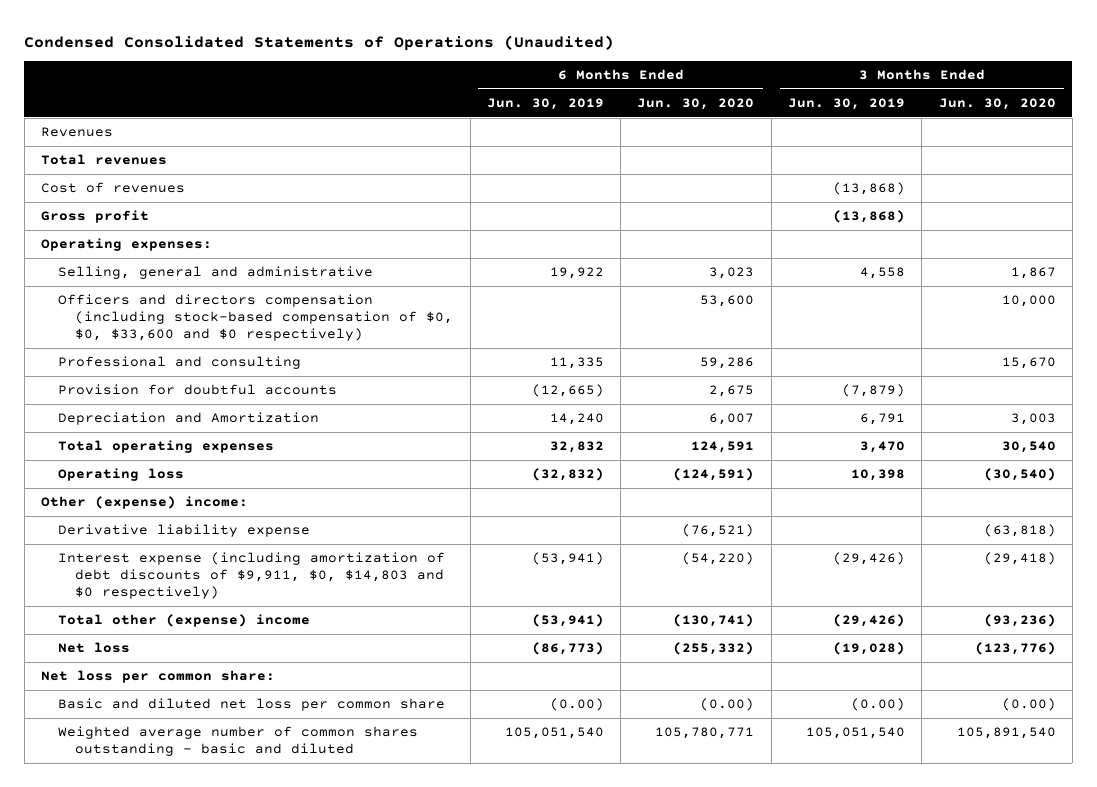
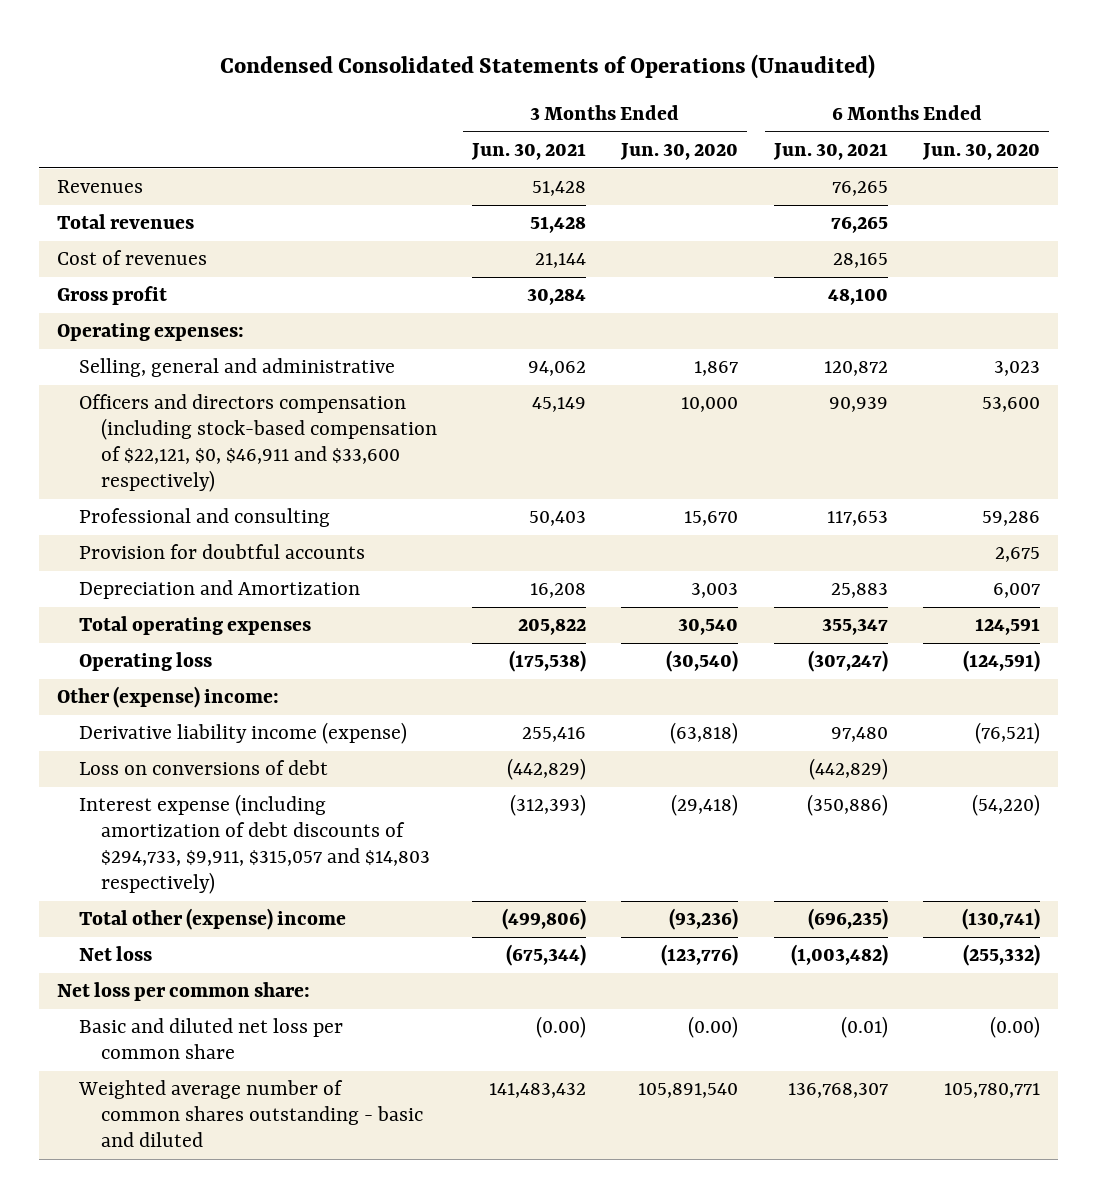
[486,97,604,110] Jun. 30, 2019 -> none
[788,97,906,110] Jun. 30, 2019 -> none
none -> [470,142,586,160] Jun. 30, 2021
none -> [772,142,888,160] Jun. 30, 2021
[58,294,454,342] Officers and directors compensation (including stock-based compensation of $0, $0, $33,600 and $0 respectively) -> [78,394,437,493] Officers and directors compensation (including stock-based compensation of $22,121, $0, $46,911 and $33,600 respectively)
[58,524,311,538] Derivative liability expense -> [78,722,407,745] Derivative liability income (expense)
none -> [78,760,328,776] Loss on conversions of debt
[58,552,446,600] Interest expense (including amortization of debt discounts of $9,911, $0, $14,803 and $0 respectively) -> [78,794,430,895] Interest expense (including amortization of debt discounts of $294,733, $9,911, $315,057 and $14,803 respectively)

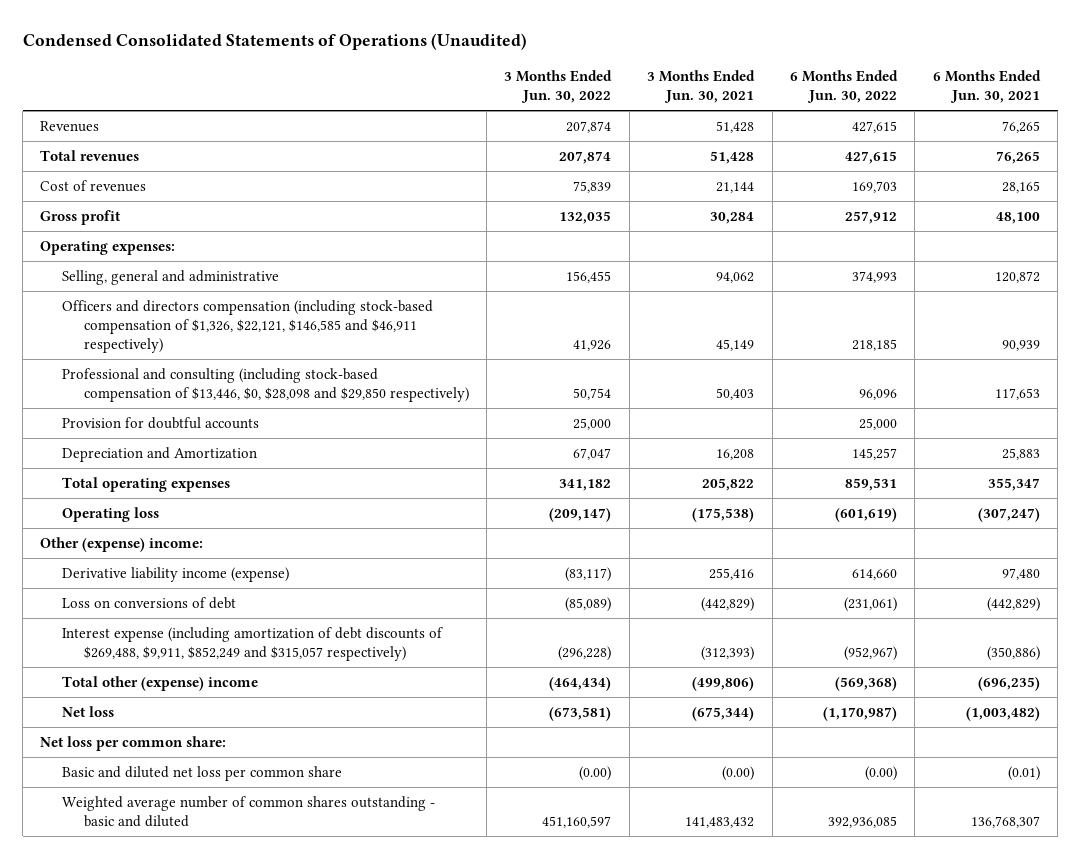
[620,142,739,160] Jun. 30, 2020 -> none
[922,142,1041,160] Jun. 30, 2020 -> none
none -> [504,70,613,104] 3 Months Ended Jun. 30, 2022
none -> [789,70,898,104] 6 Months Ended Jun. 30, 2022
[78,394,437,493] Officers and directors compensation (including stock-based compensation of $22,121, $0, $46,911 and $33,600 respectively) -> [62,299,434,353] Officers and directors compensation (including stock-based compensation of $1,326, $22,121, $146,585 and $46,911 respectively)
[78,508,330,528] Professional and consulting -> [62,367,469,402] Professional and consulting (including stock-based compensation of $13,446, $0, $28,098 and $29,850 respectively)
[78,794,430,895] Interest expense (including amortization of debt discounts of $294,733, $9,911, $315,057 and $14,803 respectively) -> [62,626,444,661] Interest expense (including amortization of debt discounts of $269,488, $9,911, $852,249 and $315,057 respectively)

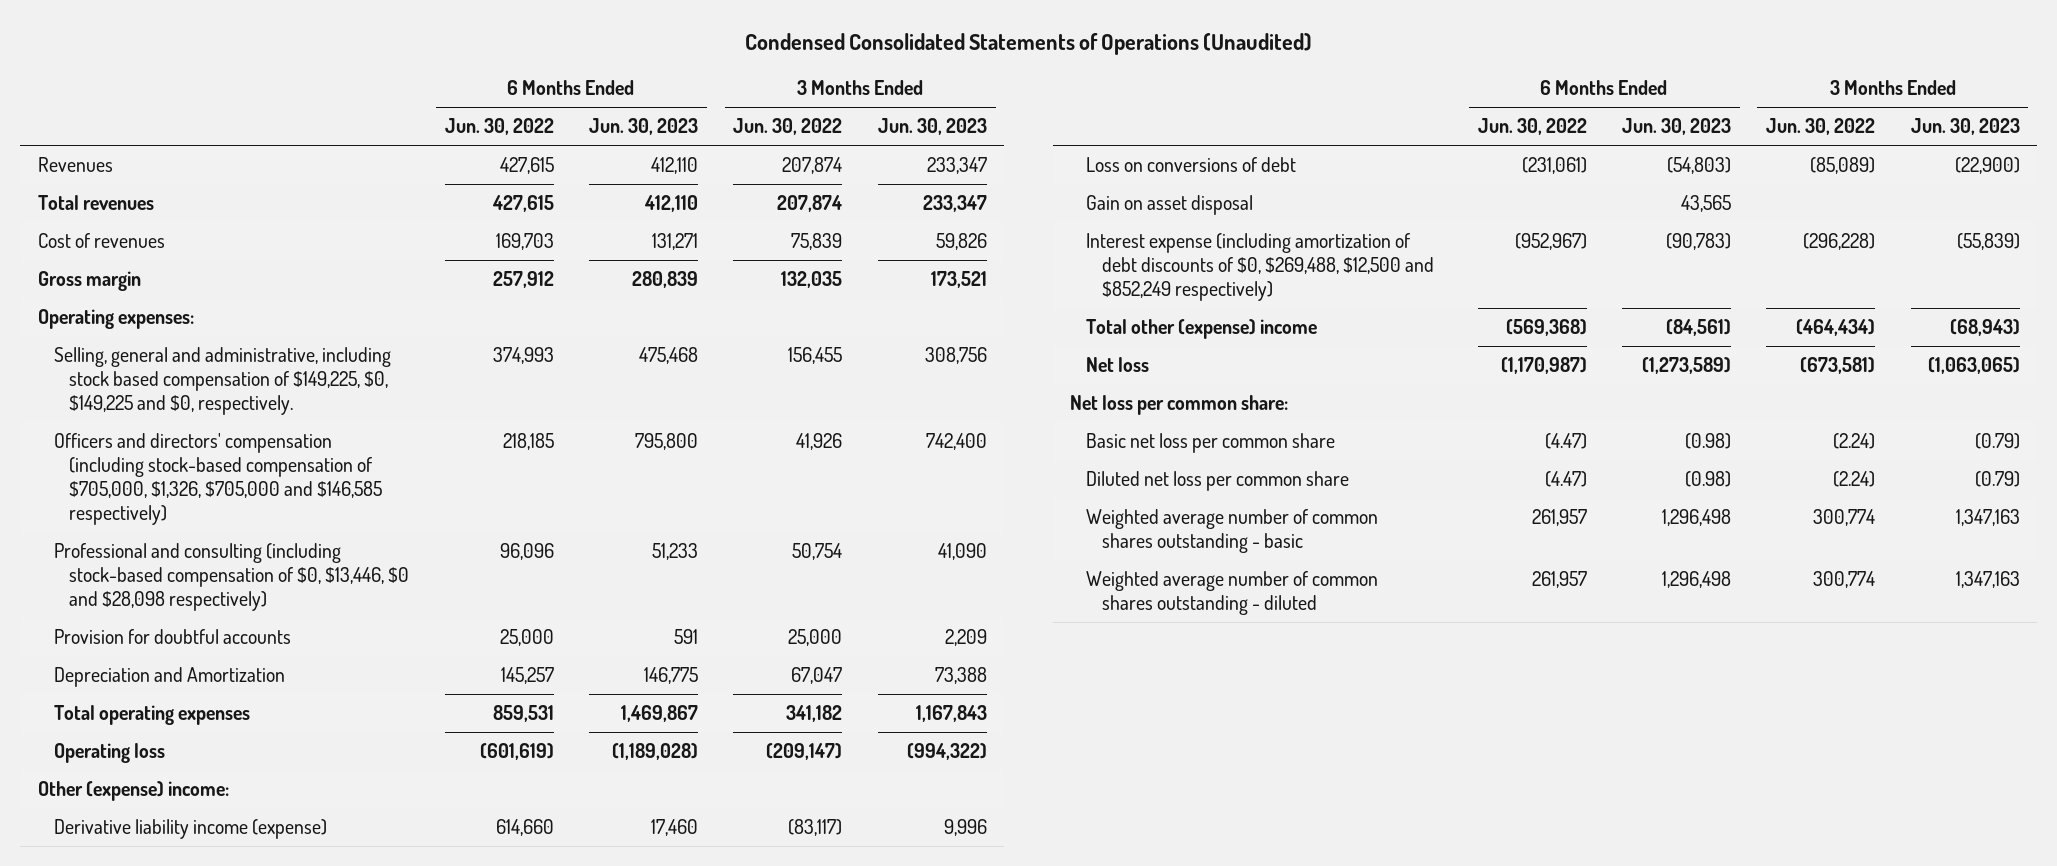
[647,70,756,104] 3 Months Ended Jun. 30, 2021 -> none
[932,70,1041,104] 6 Months Ended Jun. 30, 2021 -> none
none -> [589,118,699,136] Jun. 30, 2023
none -> [877,118,987,136] Jun. 30, 2023
[40,209,122,225] Gross profit -> [37,271,141,292] Gross margin
[62,269,280,285] Selling, general and administrative -> [53,347,391,416] Selling, general and administrative, including stock based compensation of $149,225, $0, $149,225 and $0, respectively.
[62,299,434,353] Officers and directors compensation (including stock-based compensation of $1,326, $22,121, $146,585 and $46,911 respectively) -> [53,433,383,526] Officers and directors' compensation (including stock-based compensation of $705,000, $1,326, $705,000 and $146,585 respectively)
[62,367,469,402] Professional and consulting (including stock-based compensation of $13,446, $0, $28,098 and $29,850 respectively) -> [53,543,410,612] Professional and consulting (including stock-based compensation of $0, $13,446, $0 and $28,098 respectively)
none -> [1086,195,1254,216] Gain on asset disposal
[62,626,444,661] Interest expense (including amortization of debt discounts of $269,488, $9,911, $852,249 and $315,057 respectively) -> [1086,233,1435,302] Interest expense (including amortization of debt discounts of $0, $269,488, $12,500 and $852,249 respectively)
[62,765,343,781] Basic and diluted net loss per common share -> [1086,433,1336,454] Basic net loss per common share
[579,765,612,781] (0.00) -> [1833,433,1876,450] (2.24)
[864,765,897,781] (0.00) -> [1544,433,1587,450] (4.47)
none -> [1086,471,1350,492] Diluted net loss per common share
[62,795,436,827] Weighted average number of common shares outstanding - basic and diluted -> [1086,509,1379,554] Weighted average number of common shares outstanding - basic
[542,815,612,828] 451,160,597 -> [1813,509,1876,527] 300,774
[827,815,897,828] 392,936,085 -> [1531,509,1587,527] 261,957
none -> [1086,571,1379,616] Weighted average number of common shares outstanding - diluted

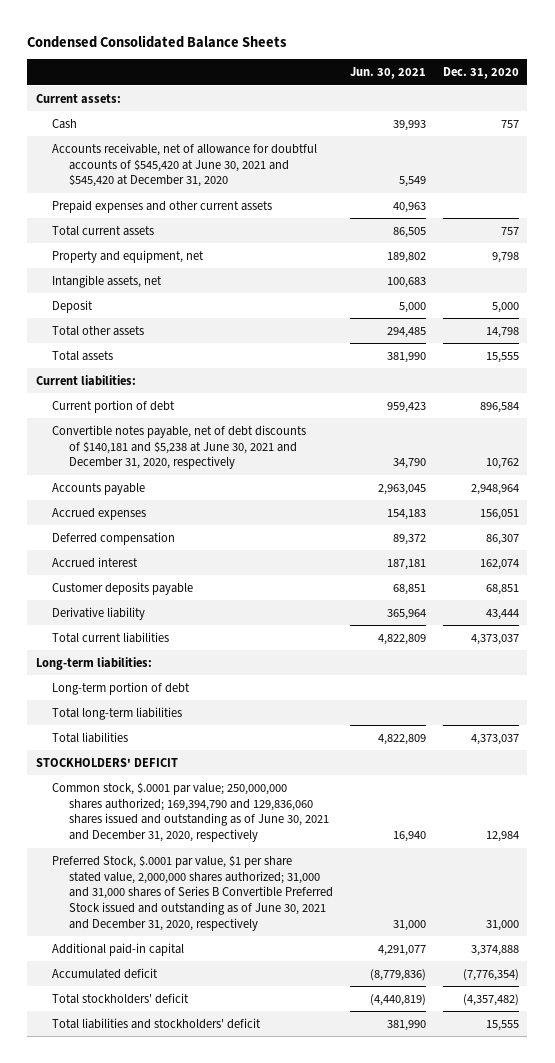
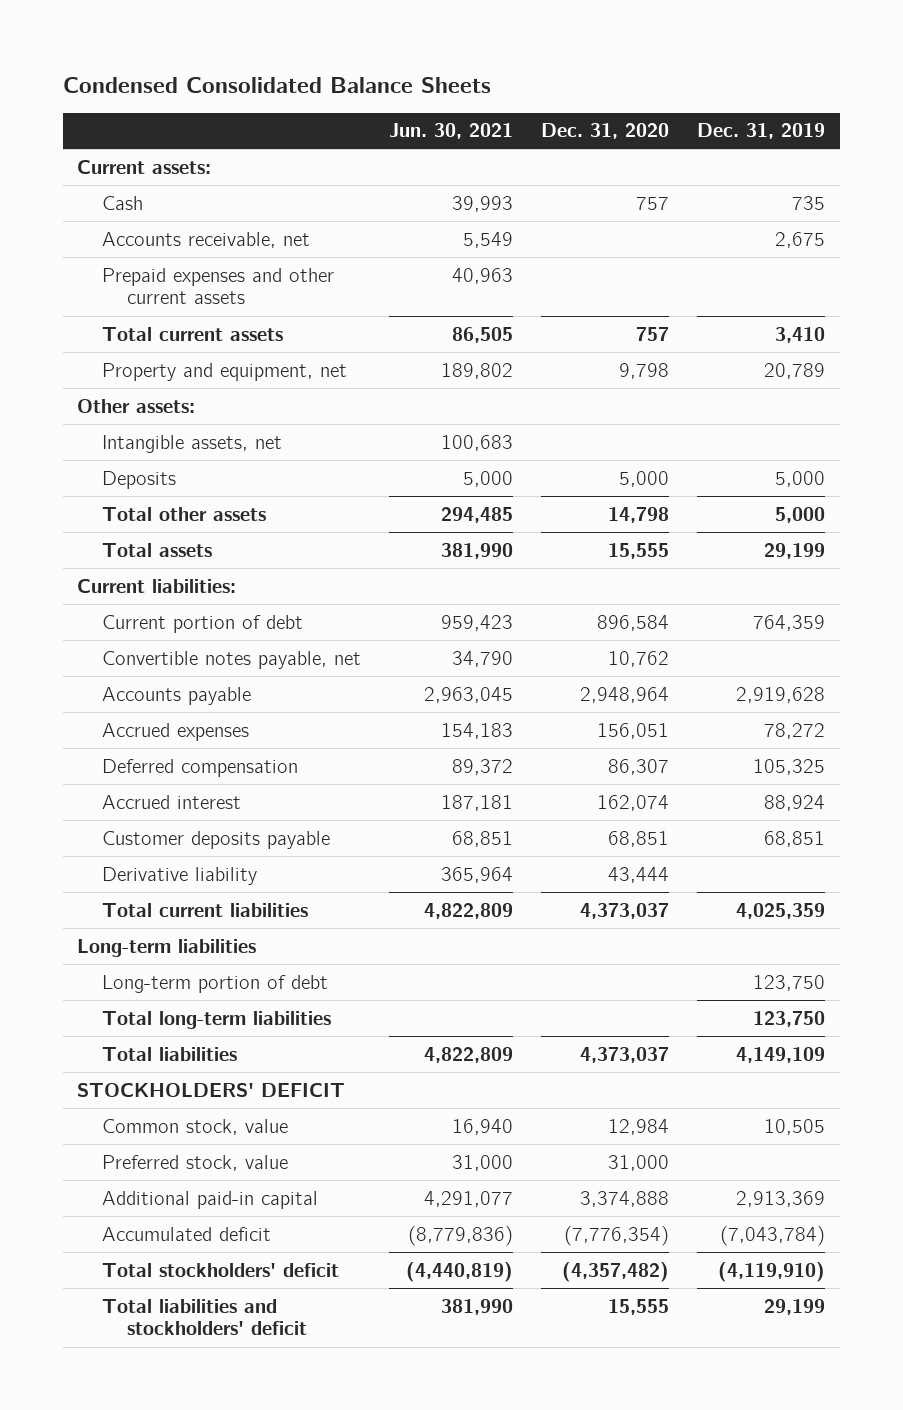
none -> [697,123,826,140] Dec. 31, 2019
[52,142,318,188] Accounts receivable, net of allowance for doubtful accounts of $545,420 at June 30, 2021 and $545,420 at December 31, 2020 -> [101,231,310,248] Accounts receivable, net
none -> [77,398,196,413] Other assets:
[52,299,94,313] Deposit -> [101,470,176,489] Deposits
[52,424,307,470] Convertible notes payable, net of debt discounts of $140,181 and $5,238 at June 30, 2021 and December 31, 2020, respectively -> [101,650,361,669] Convertible notes payable, net
[35,656,152,670] Long-term liabilities: -> [77,938,257,957] Long-term liabilities
[52,781,330,843] Common stock, $.0001 par value; 250,000,000 shares authorized; 169,394,790 and 129,836,060 shares issued and outstanding as of June 30, 2021 and December 31, 2020, respectively -> [101,1118,288,1135] Common stock, value
[52,854,334,932] Preferred Stock, $.0001 par value, $1 per share stated value, 2,000,000 shares authorized; 31,000 and 31,000 shares of Series B Convertible Preferred Stock issued and outstanding as of June 30, 2021 and December 31, 2020, respectively -> [101,1154,288,1171] Preferred stock, value

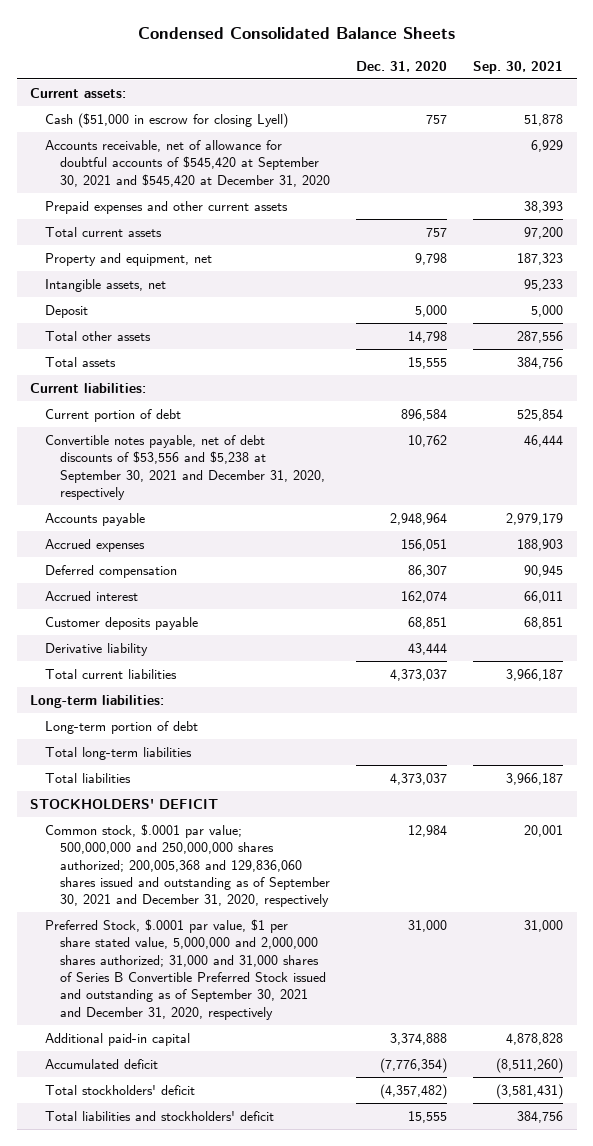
[389,123,514,140] Jun. 30, 2021 -> none
[697,123,826,140] Dec. 31, 2019 -> none
none -> [473,60,564,74] Sep. 30, 2021
[101,195,143,210] Cash -> [44,112,288,128] Cash ($51,000 in escrow for closing Lyell)
[101,231,310,248] Accounts receivable, net -> [44,139,330,187] Accounts receivable, net of allowance for doubtful accounts of $545,420 at September 30, 2021 and $545,420 at December 31, 2020
[77,398,196,413] Other assets: -> none
[101,470,176,489] Deposits -> [44,304,88,318] Deposit
[101,650,361,669] Convertible notes payable, net -> [44,434,325,501] Convertible notes payable, net of debt discounts of $53,556 and $5,238 at September 30, 2021 and December 31, 2020, respectively
[77,938,257,957] Long-term liabilities -> [29,694,164,708] Long-term liabilities:
[101,1118,288,1135] Common stock, value -> [44,823,330,908] Common stock, $.0001 par value; 500,000,000 and 250,000,000 shares authorized; 200,005,368 and 129,836,060 shares issued and outstanding as of September 30, 2021 and December 31, 2020, respectively
[101,1154,288,1171] Preferred stock, value -> [44,918,326,1020] Preferred Stock, $.0001 par value, $1 per share stated value, 5,000,000 and 2,000,000 shares authorized; 31,000 and 31,000 shares of Series B Convertible Preferred Stock issued and outstanding as of September 30, 2021 and December 31, 2020, respectively

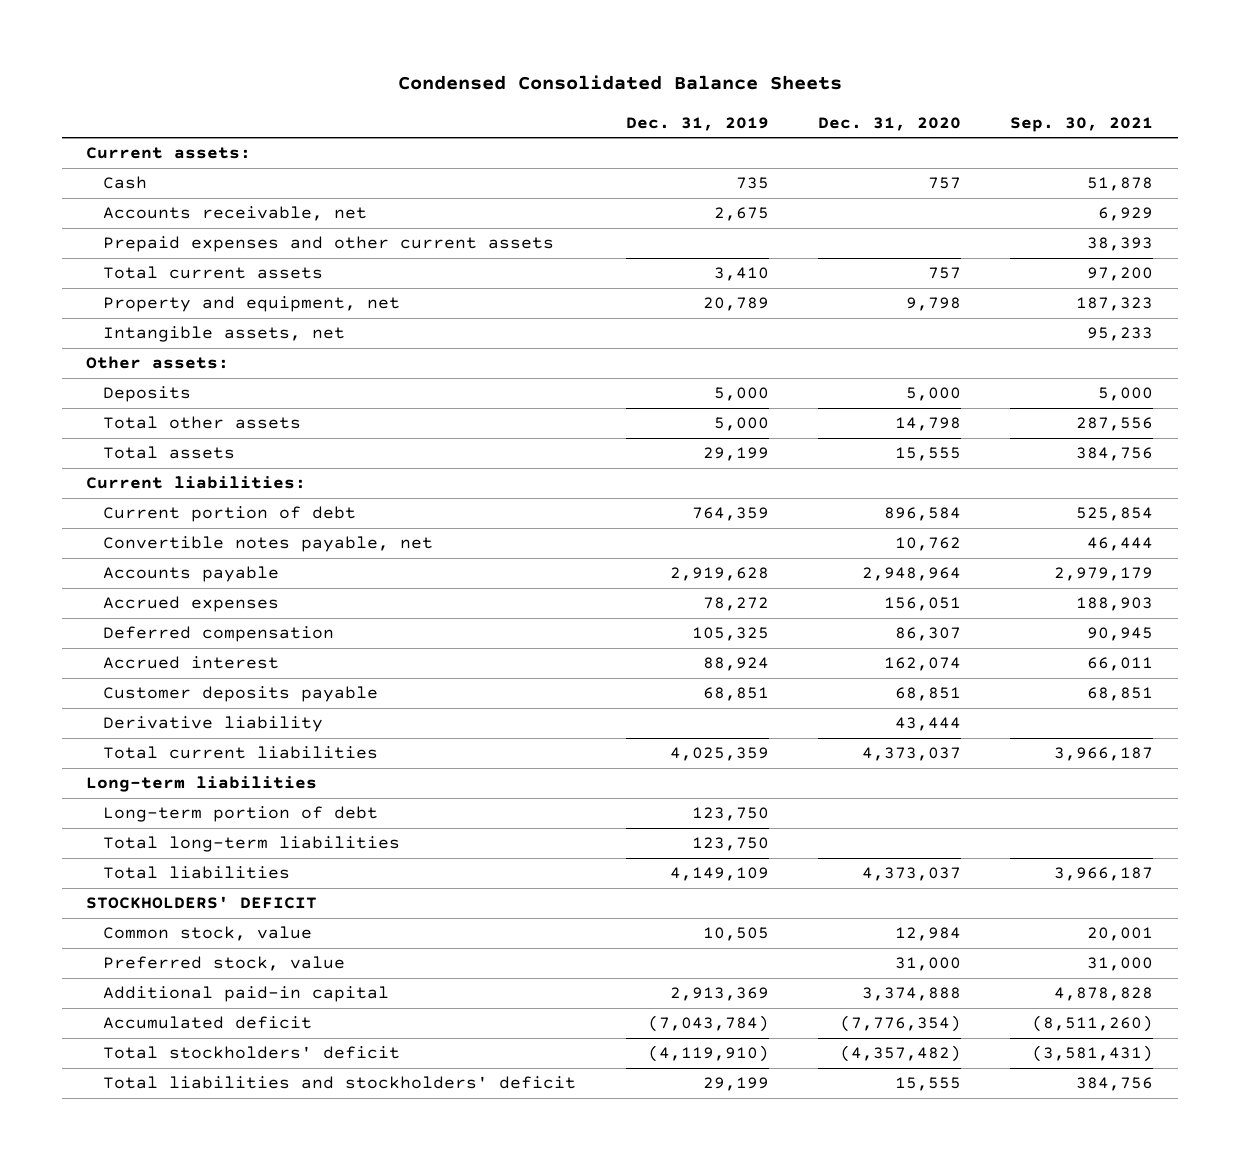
none -> [625,116,769,131] Dec. 31, 2019
[44,112,288,128] Cash ($51,000 in escrow for closing Lyell) -> [103,176,148,190] Cash
[44,139,330,187] Accounts receivable, net of allowance for doubtful accounts of $545,420 at September 30, 2021 and $545,420 at December 31, 2020 -> [103,206,368,222] Accounts receivable, net
none -> [86,356,230,370] Other assets:
[44,304,88,318] Deposit -> [103,386,192,403] Deposits
[44,434,325,501] Convertible notes payable, net of debt discounts of $53,556 and $5,238 at September 30, 2021 and December 31, 2020, respectively -> [103,536,434,553] Convertible notes payable, net
[29,694,164,708] Long-term liabilities: -> [86,776,318,793] Long-term liabilities
[44,823,330,908] Common stock, $.0001 par value; 500,000,000 and 250,000,000 shares authorized; 200,005,368 and 129,836,060 shares issued and outstanding as of September 30, 2021 and December 31, 2020, respectively -> [103,926,313,942] Common stock, value
[44,918,326,1020] Preferred Stock, $.0001 par value, $1 per share stated value, 5,000,000 and 2,000,000 shares authorized; 31,000 and 31,000 shares of Series B Convertible Preferred Stock issued and outstanding as of September 30, 2021 and December 31, 2020, respectively -> [103,956,346,972] Preferred stock, value

